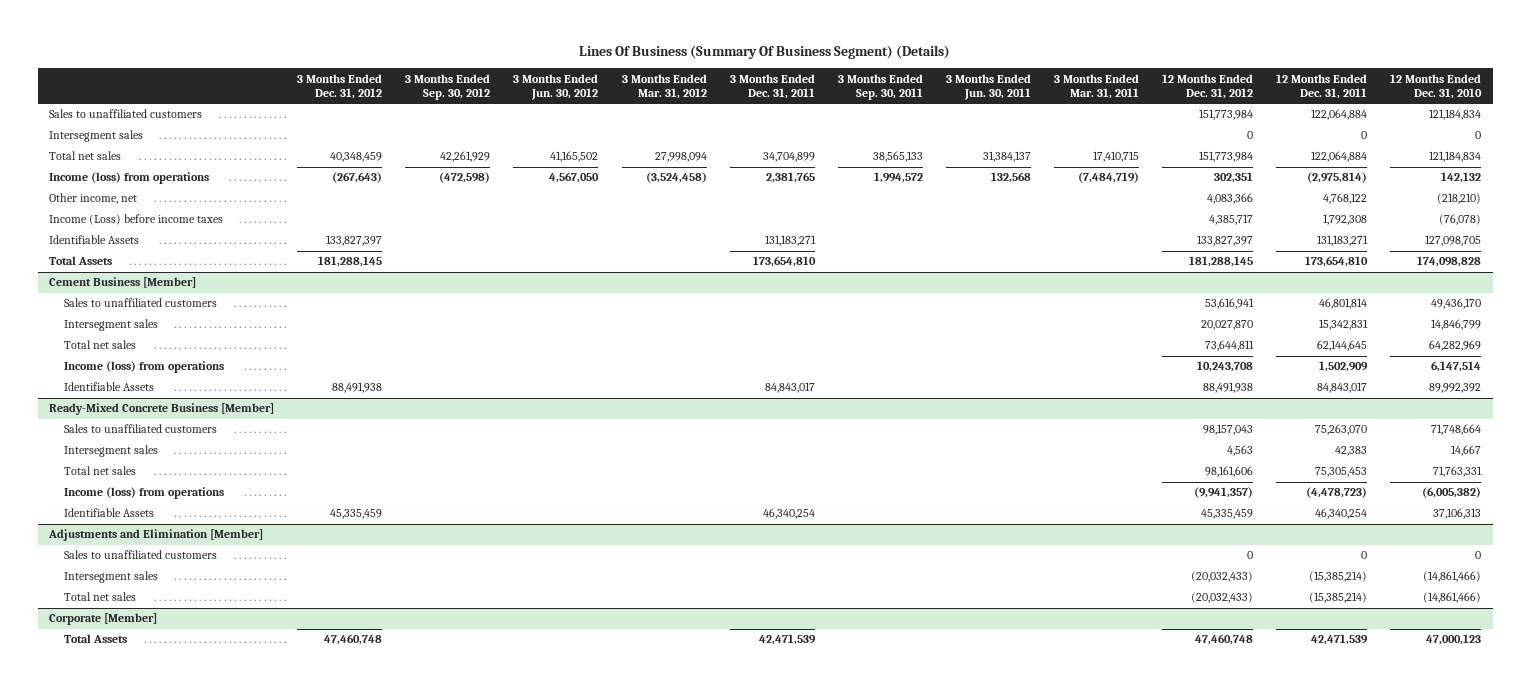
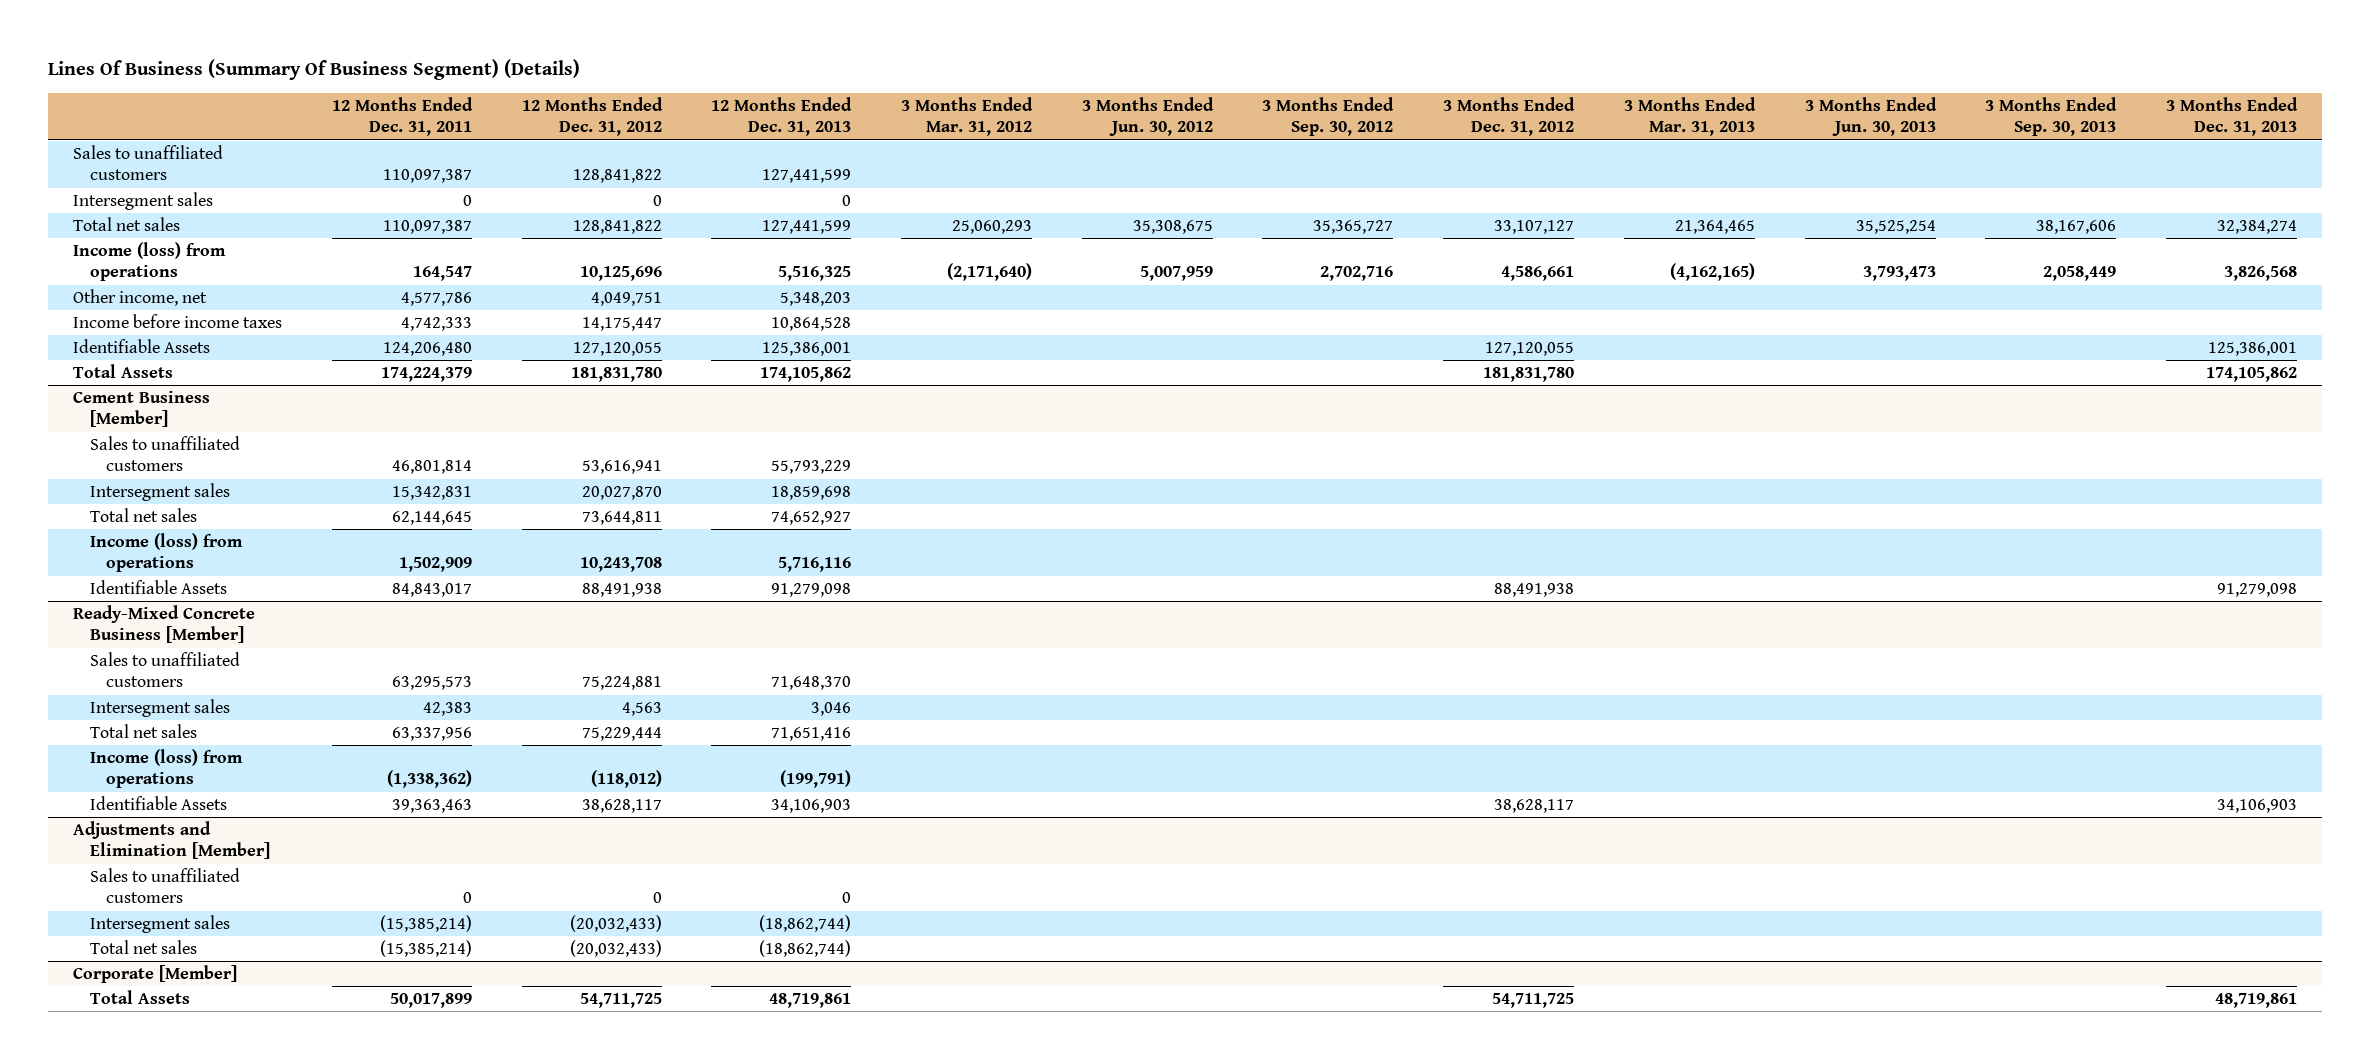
[729,73,815,99] 3 Months Ended Dec. 31, 2011 -> none
[837,73,923,100] 3 Months Ended Sep. 30, 2011 -> none
[945,73,1031,100] 3 Months Ended Jun. 30, 2011 -> none
[1053,73,1139,99] 3 Months Ended Mar. 31, 2011 -> none
[1390,73,1483,99] 12 Months Ended Dec. 31, 2010 -> none
none -> [711,97,853,137] 12 Months Ended Dec. 31, 2013
none -> [1623,97,1756,137] 3 Months Ended Mar. 31, 2013
none -> [1804,97,1937,137] 3 Months Ended Jun. 30, 2013
none -> [1985,97,2118,137] 3 Months Ended Sep. 30, 2013
none -> [2166,97,2299,137] 3 Months Ended Dec. 31, 2013
[1198,109,1253,121] 151,773,984 -> [572,169,662,184] 128,841,822
[1311,109,1368,121] 122,064,884 -> [382,169,472,184] 110,097,387
[330,152,383,163] 40,348,459 -> [1494,220,1575,235] 33,107,127
[440,151,491,163] 42,261,929 -> [1313,220,1394,235] 35,365,727
[550,151,599,163] 41,165,502 -> [1132,220,1213,235] 35,308,675
[654,152,707,163] 27,998,094 -> [952,220,1033,235] 25,060,293
[1198,151,1253,163] 151,773,984 -> [572,220,662,235] 128,841,822
[1311,151,1368,163] 122,064,884 -> [382,220,472,235] 110,097,387
[332,172,383,184] (267,643) -> [1501,266,1575,282] 4,586,661
[439,172,491,184] (472,598) -> [1320,266,1394,282] 2,702,716
[549,172,600,184] 4,567,050 -> [1139,266,1213,282] 5,007,959
[645,172,707,184] (3,524,458) -> [947,263,1033,282] (2,171,640)
[1213,172,1253,184] 302,351 -> [579,266,662,282] 10,125,696
[1307,172,1368,184] (2,975,814) -> [412,266,472,282] 164,547
[1206,193,1253,205] 4,083,366 -> [590,292,662,307] 4,049,751
[1323,193,1368,205] 4,768,122 -> [400,292,472,307] 4,577,786
[49,214,224,226] Income (Loss) before income taxes -> [73,314,283,329] Income before income taxes
[1208,214,1253,226] 4,385,717 -> [581,317,662,332] 14,175,447
[1323,214,1368,226] 1,792,308 -> [400,317,472,332] 4,742,333
[326,235,383,247] 133,827,397 -> [1485,342,1575,357] 127,120,055
[1196,235,1253,247] 133,827,397 -> [572,342,662,357] 127,120,055
[1317,235,1369,247] 131,183,271 -> [382,342,472,357] 124,206,480
[318,256,383,268] 181,288,145 -> [1483,367,1575,383] 181,831,780
[1188,256,1253,268] 181,288,145 -> [570,367,662,383] 181,831,780
[1305,256,1369,268] 173,654,810 -> [380,367,472,383] 174,224,379
[1202,424,1253,436] 98,157,043 -> [581,676,662,691] 75,224,881
[1315,424,1368,436] 75,263,070 -> [391,676,472,691] 63,295,573
[1204,466,1253,478] 98,161,606 -> [581,727,662,742] 75,229,444
[1315,467,1368,478] 75,305,453 -> [391,727,472,742] 63,337,956
[1193,487,1253,499] (9,941,357) -> [590,770,662,789] (118,012)
[1306,487,1368,499] (4,478,723) -> [386,770,472,789] (1,338,362)
[330,509,383,520] 45,335,459 -> [1494,799,1575,814] 38,628,117
[1200,509,1253,520] 45,335,459 -> [581,799,662,814] 38,628,117
[1315,508,1368,520] 46,340,254 -> [391,799,472,814] 39,363,463
[324,634,383,646] 47,460,748 -> [1492,993,1575,1009] 54,711,725
[1194,634,1253,646] 47,460,748 -> [579,993,662,1009] 54,711,725
[1311,634,1369,646] 42,471,539 -> [389,993,472,1009] 50,017,899

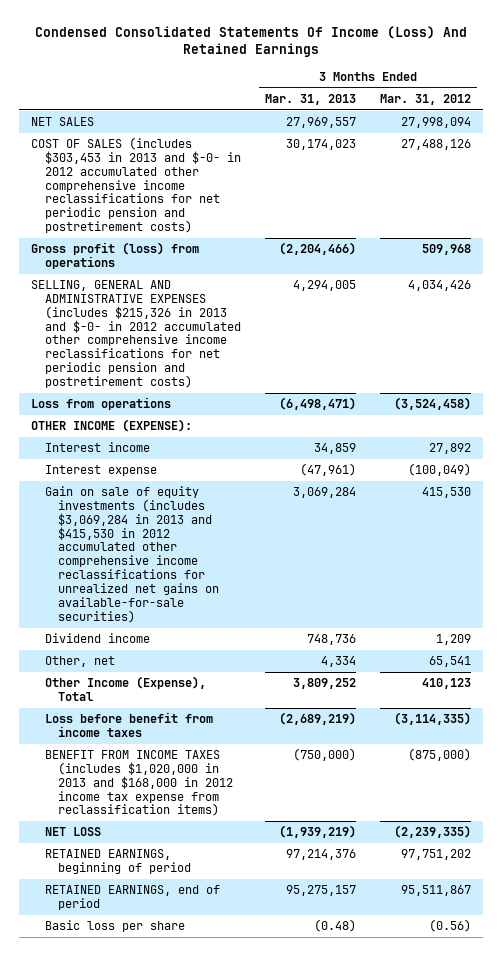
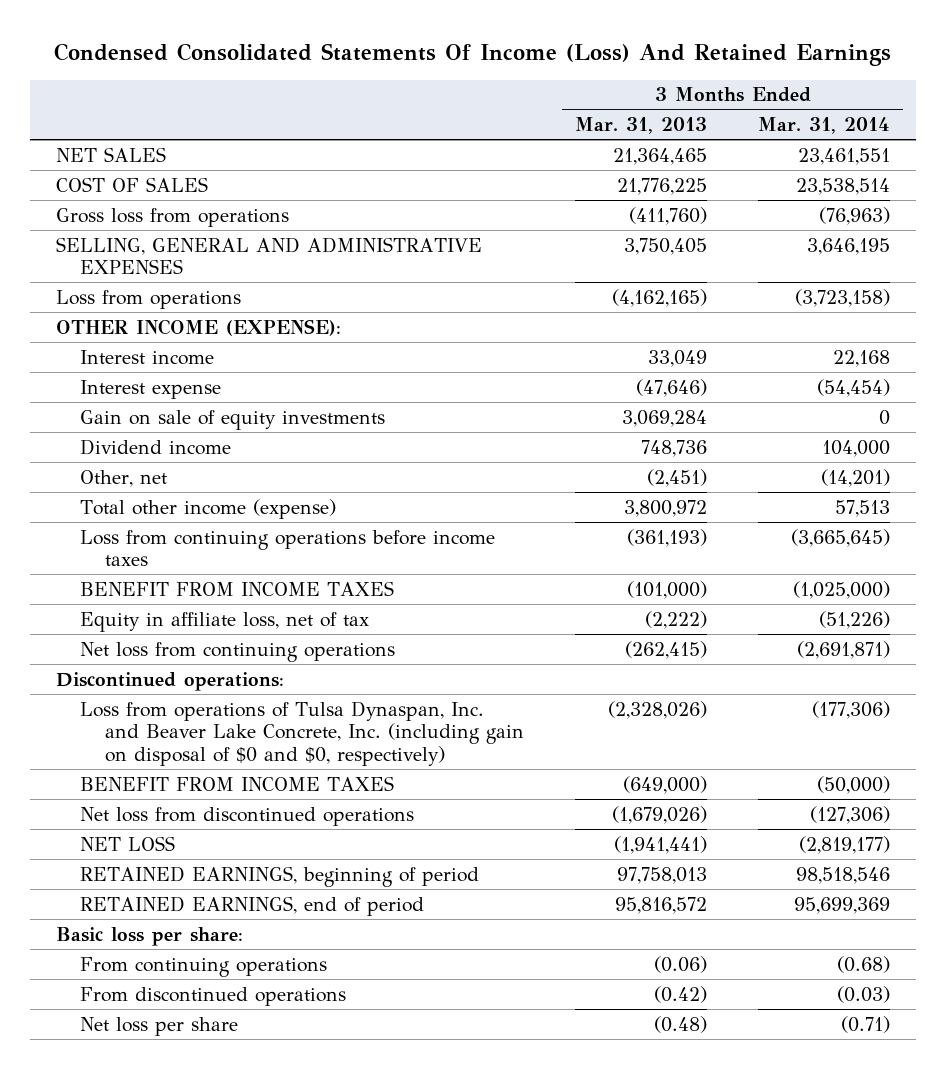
[379,93,471,105] Mar. 31, 2012 -> none
none -> [758,117,891,135] Mar. 31, 2014
[31,137,241,234] COST OF SALES (includes $303,453 in 2013 and $-0- in 2012 accumulated other comprehensive income reclassifications for net periodic pension and postretirement costs) -> none
[285,117,356,129] 27,969,557 -> [613,147,708,165] 21,364,465
none -> [55,176,208,192] COST OF SALES
[31,242,200,269] Gross profit (loss) from operations -> [55,207,289,227] Gross loss from operations
[278,242,356,256] (2,204,466) -> [629,206,708,225] (411,760)
[31,280,241,388] SELLING, GENERAL AND ADMINISTRATIVE EXPENSES (includes $215,326 in 2013 and $-0- in 2012 accumulated other comprehensive income reclassifications for net periodic pension and postretirement costs) -> [55,236,482,275] SELLING, GENERAL AND ADMINISTRATIVE EXPENSES
[292,280,356,292] 4,294,005 -> [624,237,708,255] 3,750,405
[278,397,356,411] (6,498,471) -> [612,288,708,307] (4,162,165)
[313,443,356,455] 34,859 -> [648,349,708,367] 33,049
[299,463,356,477] (47,961) -> [636,378,708,397] (47,646)
[44,486,219,623] Gain on sale of equity investments (includes $3,069,284 in 2013 and $415,530 in 2012 accumulated other comprehensive income reclassifications for unrealized net gains on available-for-sale securities) -> [80,409,386,430] Gain on sale of equity investments
[320,656,356,668] 4,334 -> [647,468,708,487] (2,451)
[44,676,206,701] Other Income (Expense), Total -> [80,498,337,519] Total other income (expense)
[292,678,356,690] 3,809,252 -> [624,499,708,517] 3,800,972
[44,712,213,737] Loss before benefit from income taxes -> [80,529,496,567] Loss from continuing operations before income taxes
[278,712,356,726] (2,689,219) -> [627,528,708,547] (361,193)
[44,750,233,817] BENEFIT FROM INCOME TAXES (includes $1,020,000 in 2013 and $168,000 in 2012 income tax expense from reclassification items) -> [80,580,395,596] BENEFIT FROM INCOME TAXES
[292,748,356,762] (750,000) -> [627,580,708,599] (101,000)
none -> [80,611,370,632] Equity in affiliate loss, net of tax
none -> [80,641,396,662] Net loss from continuing operations
none -> [55,671,284,691] Discontinued operations:
none -> [80,700,525,766] Loss from operations of Tulsa Dynaspan, Inc. and Beaver Lake Concrete, Inc. (including gain on disposal of $0 and $0, respectively)
none -> [80,775,395,791] BENEFIT FROM INCOME TAXES
none -> [80,806,415,826] Net loss from discontinued operations
[278,825,356,839] (1,939,219) -> [614,835,708,854] (1,941,441)
[285,849,356,861] 97,214,376 -> [617,866,708,884] 97,758,013
[285,885,356,897] 95,275,157 -> [615,896,708,914] 95,816,572
none -> [55,926,243,946] Basic loss per share:
none -> [80,956,328,977] From continuing operations
none -> [80,986,347,1006] From discontinued operations
[44,920,185,933] Basic loss per share -> [80,1016,239,1036] Net loss per share

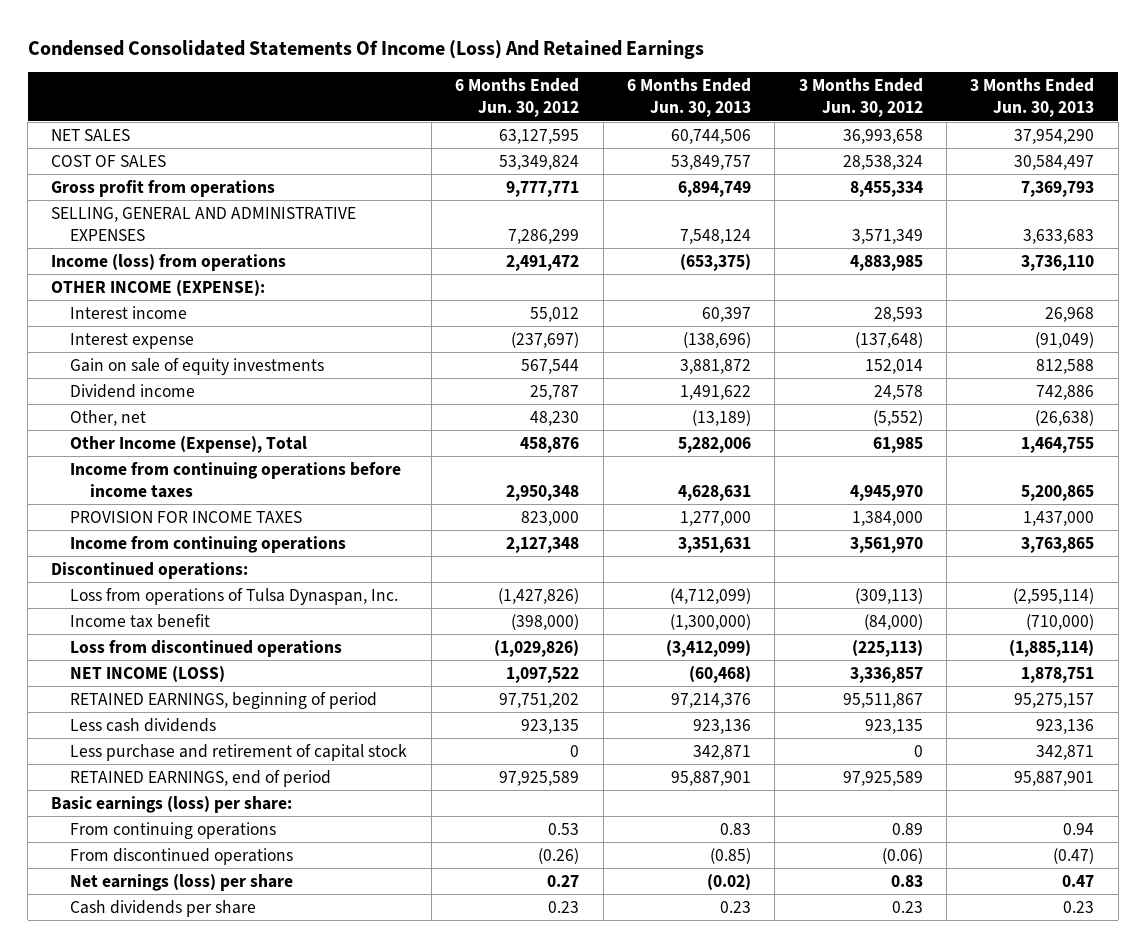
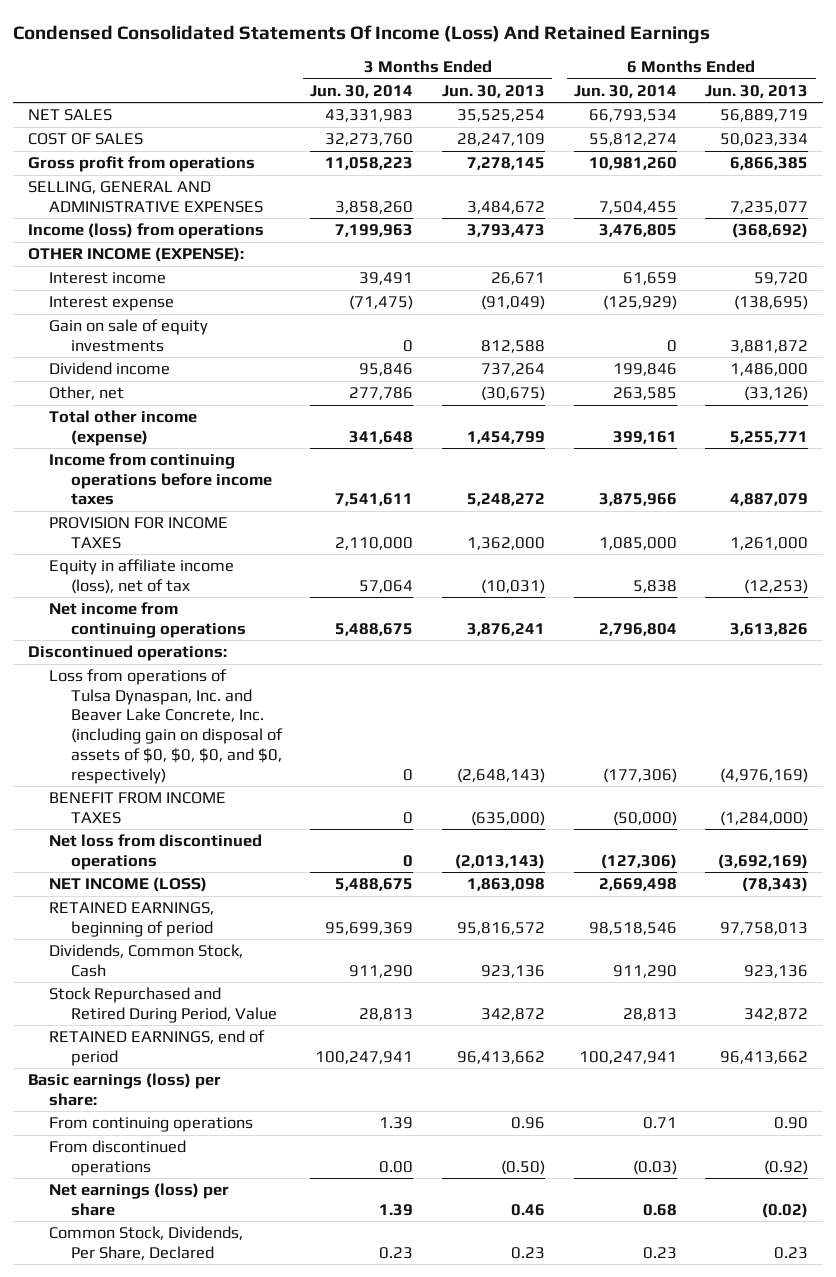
[455,78,580,118] 6 Months Ended Jun. 30, 2012 -> none
[798,78,923,118] 3 Months Ended Jun. 30, 2012 -> none
none -> [310,84,414,98] Jun. 30, 2014
none -> [573,84,677,98] Jun. 30, 2014
[670,129,751,145] 60,744,506 -> [720,109,809,123] 56,889,719
[1014,129,1095,145] 37,954,290 -> [457,109,546,123] 35,525,254
[670,155,751,171] 53,849,757 -> [720,133,809,147] 50,023,334
[1014,155,1095,171] 30,584,497 -> [457,133,546,147] 28,247,109
[677,181,751,198] 6,894,749 -> [730,157,809,171] 6,866,385
[1021,181,1095,198] 7,369,793 -> [467,157,546,171] 7,278,145
[679,228,751,244] 7,548,124 -> [730,200,809,214] 7,235,077
[1023,228,1095,244] 3,633,683 -> [467,200,546,214] 3,484,672
[679,254,751,272] (653,375) -> [732,223,809,239] (368,692)
[1021,255,1095,272] 3,736,110 -> [467,224,546,238] 3,793,473
[701,307,751,323] 60,397 -> [754,272,809,286] 59,720
[1045,307,1095,323] 26,968 -> [491,272,546,286] 26,671
[682,332,751,349] (138,696) -> [734,295,809,311] (138,695)
[679,385,751,401] 1,491,622 -> [730,363,809,377] 1,486,000
[1036,385,1095,401] 742,886 -> [481,363,546,377] 737,264
[691,410,751,427] (13,189) -> [744,386,809,402] (33,126)
[1035,410,1095,427] (26,638) -> [481,386,546,402] (30,675)
[70,436,308,454] Other Income (Expense), Total -> [49,410,198,446] Total other income (expense)
[677,437,751,454] 5,282,006 -> [730,430,809,444] 5,255,771
[1021,437,1095,454] 1,464,755 -> [467,430,546,444] 1,454,799
[677,484,751,501] 4,628,631 -> [730,493,809,507] 4,887,079
[1021,484,1095,501] 5,200,865 -> [467,493,546,507] 5,248,272
[679,511,751,527] 1,277,000 -> [730,536,809,550] 1,261,000
[1023,511,1095,527] 1,437,000 -> [467,536,546,550] 1,362,000
none -> [49,559,235,594] Equity in affiliate income (loss), net of tax
[70,536,347,554] Income from continuing operations -> [49,602,246,638] Net income from continuing operations
[677,537,751,554] 3,351,631 -> [730,622,809,636] 3,613,826
[1021,537,1095,554] 3,763,865 -> [467,622,546,636] 3,876,241
[70,744,408,762] Less purchase and retirement of capital stock -> none
[70,588,399,606] Loss from operations of Tulsa Dynaspan, Inc. -> [49,669,283,784] Loss from operations of Tulsa Dynaspan, Inc. and Beaver Lake Concrete, Inc. (including gain on disposal of assets of $0, $0, $0, and $0, respectively)
[669,588,751,605] (4,712,099) -> [720,767,809,783] (4,976,169)
[1013,588,1095,605] (2,595,114) -> [457,767,546,783] (2,648,143)
[70,614,211,629] Income tax benefit -> [49,792,227,824] BENEFIT FROM INCOME TAXES
[669,614,751,631] (1,300,000) -> [720,810,809,826] (1,284,000)
[1026,614,1095,631] (710,000) -> [471,810,546,826] (635,000)
[70,640,343,658] Loss from discontinued operations -> [49,834,263,870] Net loss from discontinued operations
[665,640,751,658] (3,412,099) -> [718,853,809,869] (3,692,169)
[1009,640,1095,658] (1,885,114) -> [455,853,546,869] (2,013,143)
[688,666,751,684] (60,468) -> [742,877,809,893] (78,343)
[1021,667,1095,684] 1,878,751 -> [467,878,546,892] 1,863,098
[670,693,751,709] 97,214,376 -> [720,921,809,935] 97,758,013
[1014,693,1095,709] 95,275,157 -> [457,921,546,935] 95,816,572
[70,718,217,733] Less cash dividends -> [49,944,244,977] Dividends, Common Stock, Cash
none -> [49,987,277,1023] Stock Repurchased and Retired During Period, Value
[670,771,751,787] 95,887,901 -> [720,1050,809,1064] 96,413,662
[1014,771,1095,787] 95,887,901 -> [457,1050,546,1064] 96,413,662
[719,823,751,836] 0.83 -> [774,1117,809,1130] 0.90
[1063,823,1095,836] 0.94 -> [511,1117,546,1130] 0.96
[709,848,751,865] (0.85) -> [764,1159,809,1175] (0.92)
[1053,848,1095,865] (0.47) -> [501,1159,546,1175] (0.50)
[1062,875,1095,888] 0.47 -> [511,1203,546,1216] 0.46
[70,900,257,918] Cash dividends per share -> [49,1226,244,1260] Common Stock, Dividends, Per Share, Declared

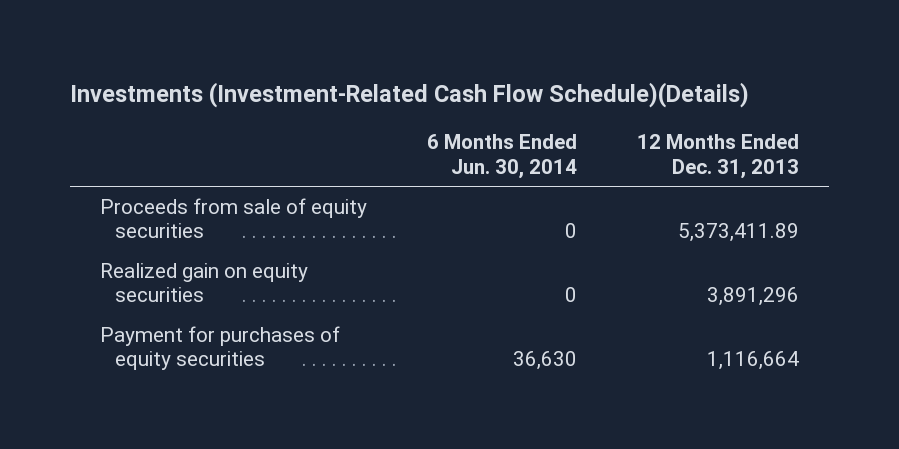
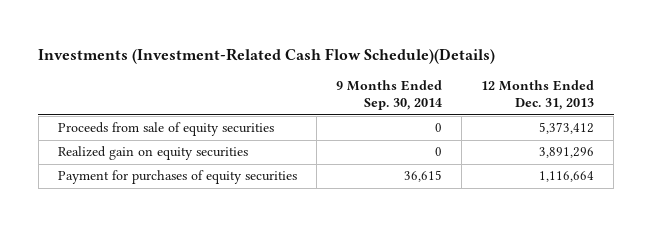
[427,134,578,179] 6 Months Ended Jun. 30, 2014 -> none
none -> [336,80,443,111] 9 Months Ended Sep. 30, 2014
[678,223,800,243] 5,373,411.89 -> [539,122,595,135] 5,373,412

